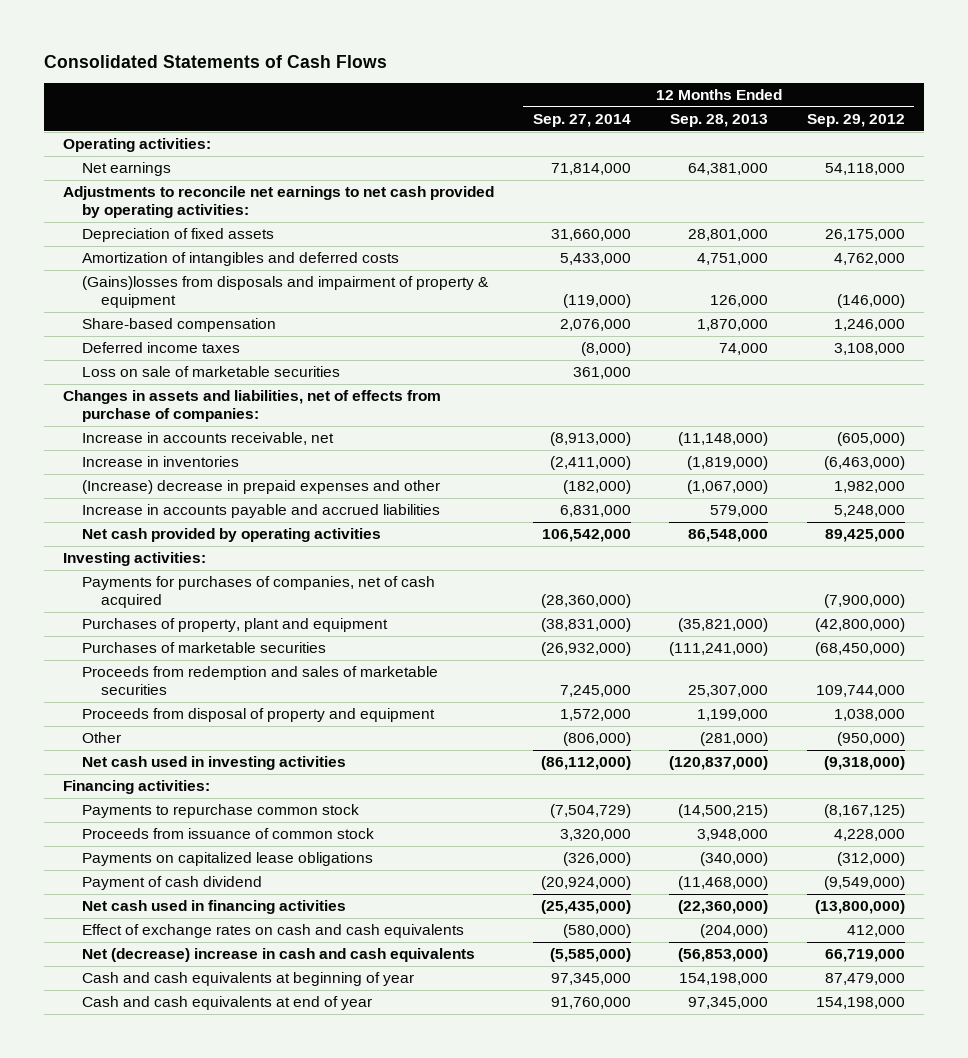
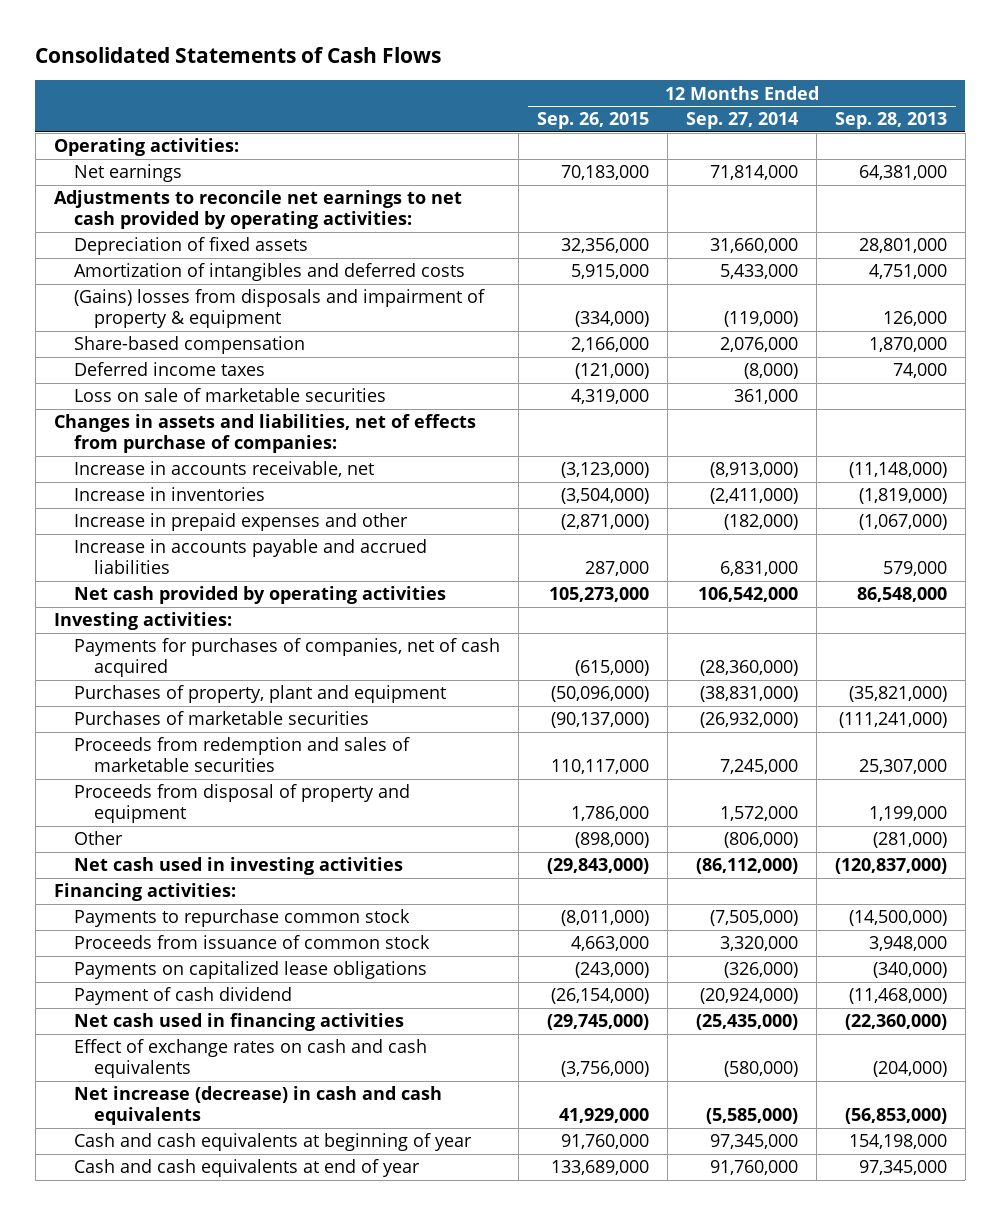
[806,114,905,128] Sep. 29, 2012 -> none
none -> [536,112,649,130] Sep. 26, 2015
[82,276,490,309] (Gains)losses from disposals and impairment of property & equipment -> [74,289,486,329] (Gains) losses from disposals and impairment of property & equipment
[82,480,441,495] (Increase) decrease in prepaid expenses and other -> [74,513,409,532] Increase in prepaid expenses and other
[549,804,631,819] (7,504,729) -> [709,910,798,927] (7,505,000)
[678,804,769,819] (14,500,215) -> [848,910,947,927] (14,500,000)
[82,948,476,963] Net (decrease) increase in cash and cash equivalents -> [74,1086,443,1126] Net increase (decrease) in cash and cash equivalents

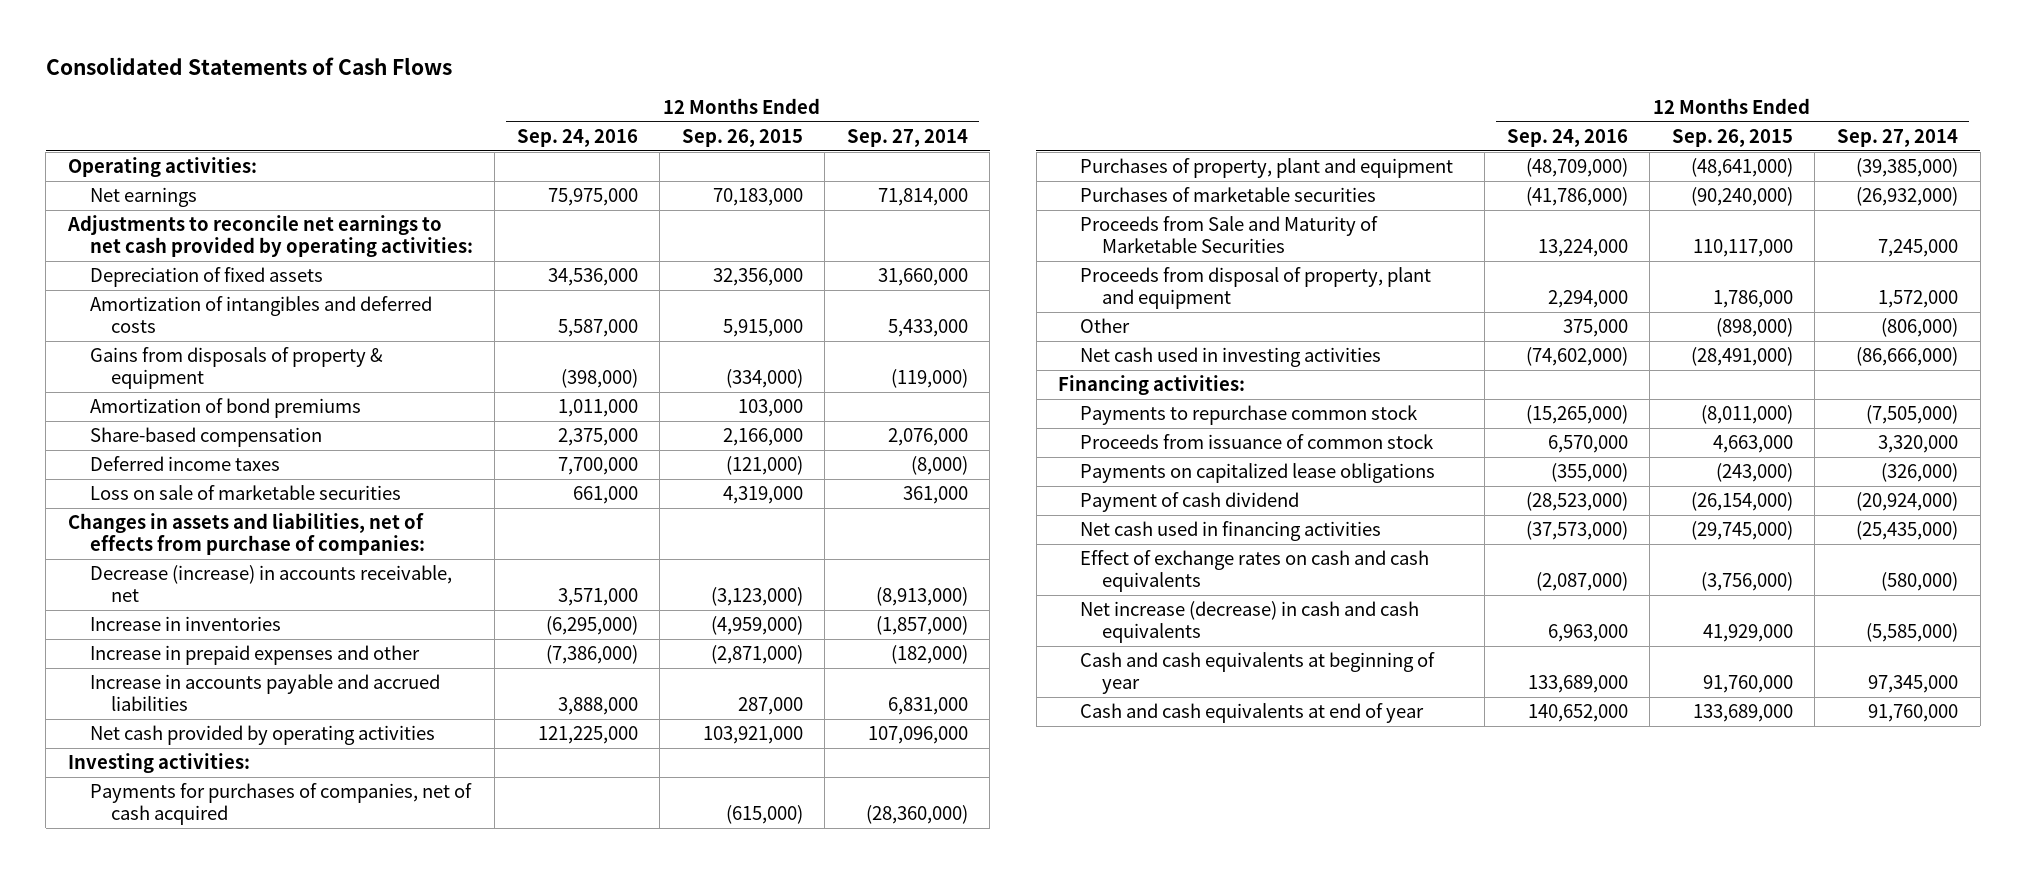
[834,112,947,130] Sep. 28, 2013 -> none
none -> [516,129,638,148] Sep. 24, 2016
[74,289,486,329] (Gains) losses from disposals and impairment of property & equipment -> [89,347,383,390] Gains from disposals of property & equipment
none -> [89,398,361,419] Amortization of bond premiums
[74,461,375,478] Increase in accounts receivable, net -> [89,565,452,603] Decrease (increase) in accounts receivable, net
[560,488,649,505] (3,504,000) -> [710,616,803,636] (4,959,000)
[709,488,798,505] (2,411,000) -> [875,616,968,636] (1,857,000)
[548,587,649,603] 105,273,000 -> [702,726,803,745] 103,921,000
[697,587,798,603] 106,542,000 -> [867,726,968,745] 107,096,000
[550,686,649,703] (50,096,000) -> [1690,158,1793,178] (48,641,000)
[699,686,798,703] (38,831,000) -> [1856,158,1959,178] (39,385,000)
[550,712,649,729] (90,137,000) -> [1690,187,1793,207] (90,240,000)
[74,737,411,773] Proceeds from redemption and sales of marketable securities -> [1079,216,1378,254] Proceeds from Sale and Maturity of Marketable Securities
[74,784,411,824] Proceeds from disposal of property and equipment -> [1079,267,1431,310] Proceeds from disposal of property, plant and equipment
[546,858,649,875] (29,843,000) -> [1690,347,1793,367] (28,491,000)
[695,858,798,875] (86,112,000) -> [1856,347,1959,367] (86,666,000)

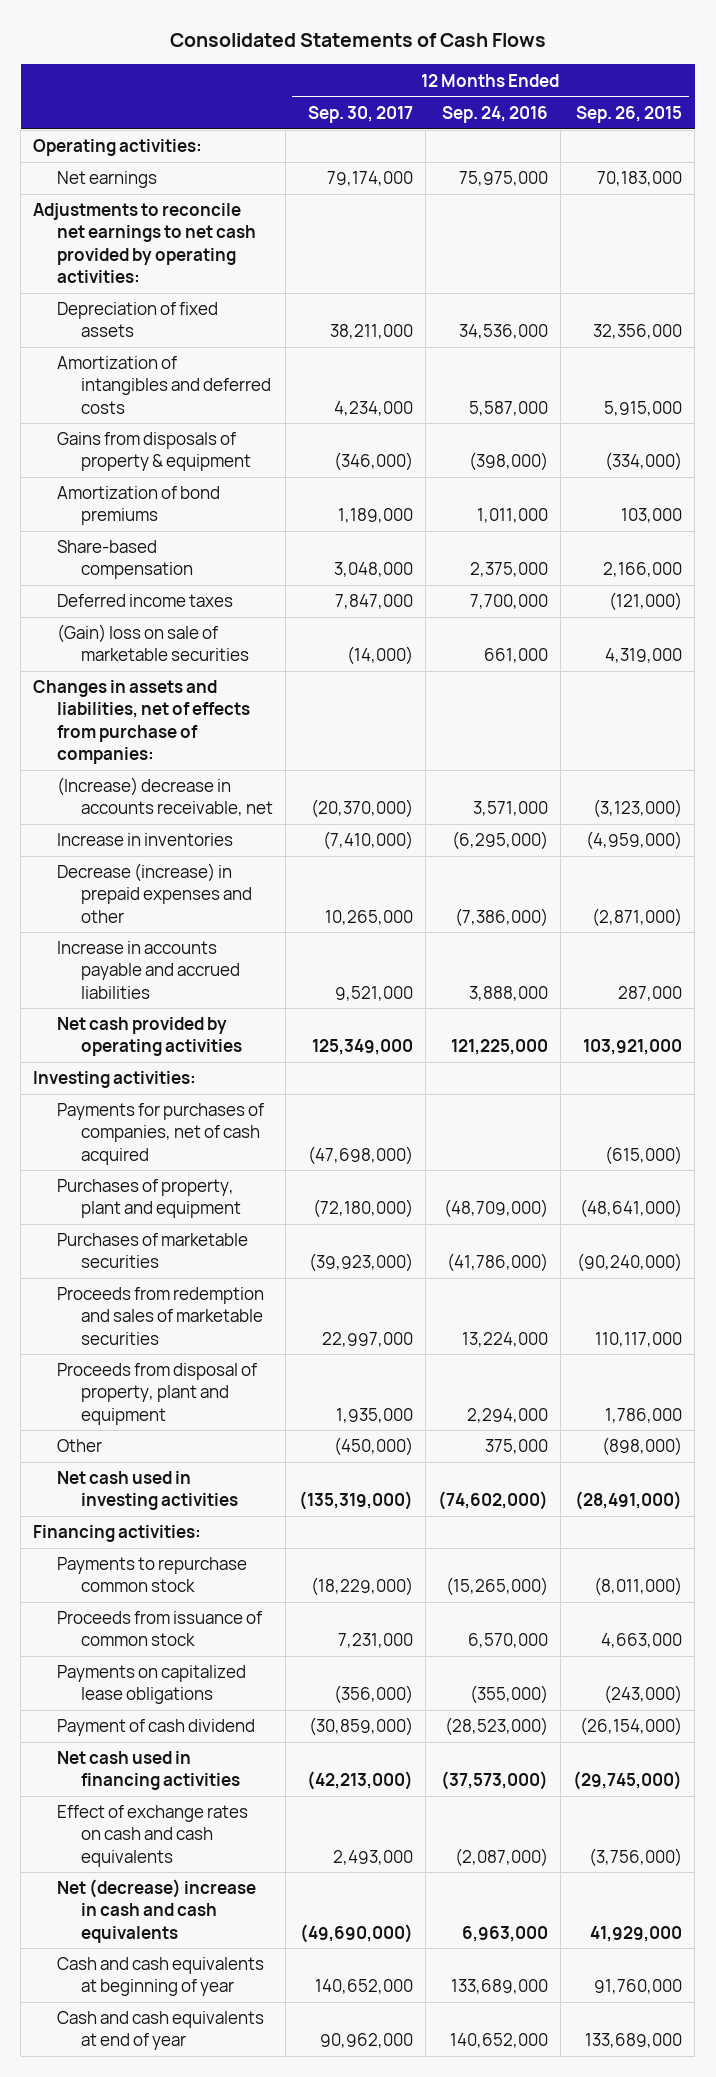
[846,129,968,148] Sep. 27, 2014 -> none
none -> [307,105,413,123] Sep. 30, 2017
[89,485,401,501] Loss on sale of marketable securities -> [57,624,250,662] (Gain) loss on sale of marketable securities
[89,565,452,603] Decrease (increase) in accounts receivable, net -> [57,777,274,817] (Increase) decrease in accounts receivable, net
[89,645,420,666] Increase in prepaid expenses and other -> [57,863,253,923] Decrease (increase) in prepaid expenses and other
[1079,216,1378,254] Proceeds from Sale and Maturity of Marketable Securities -> [57,1287,265,1345] Proceeds from redemption and sales of marketable securities
[1079,601,1419,644] Net increase (decrease) in cash and cash equivalents -> [57,1879,257,1943] Net (decrease) increase in cash and cash equivalents

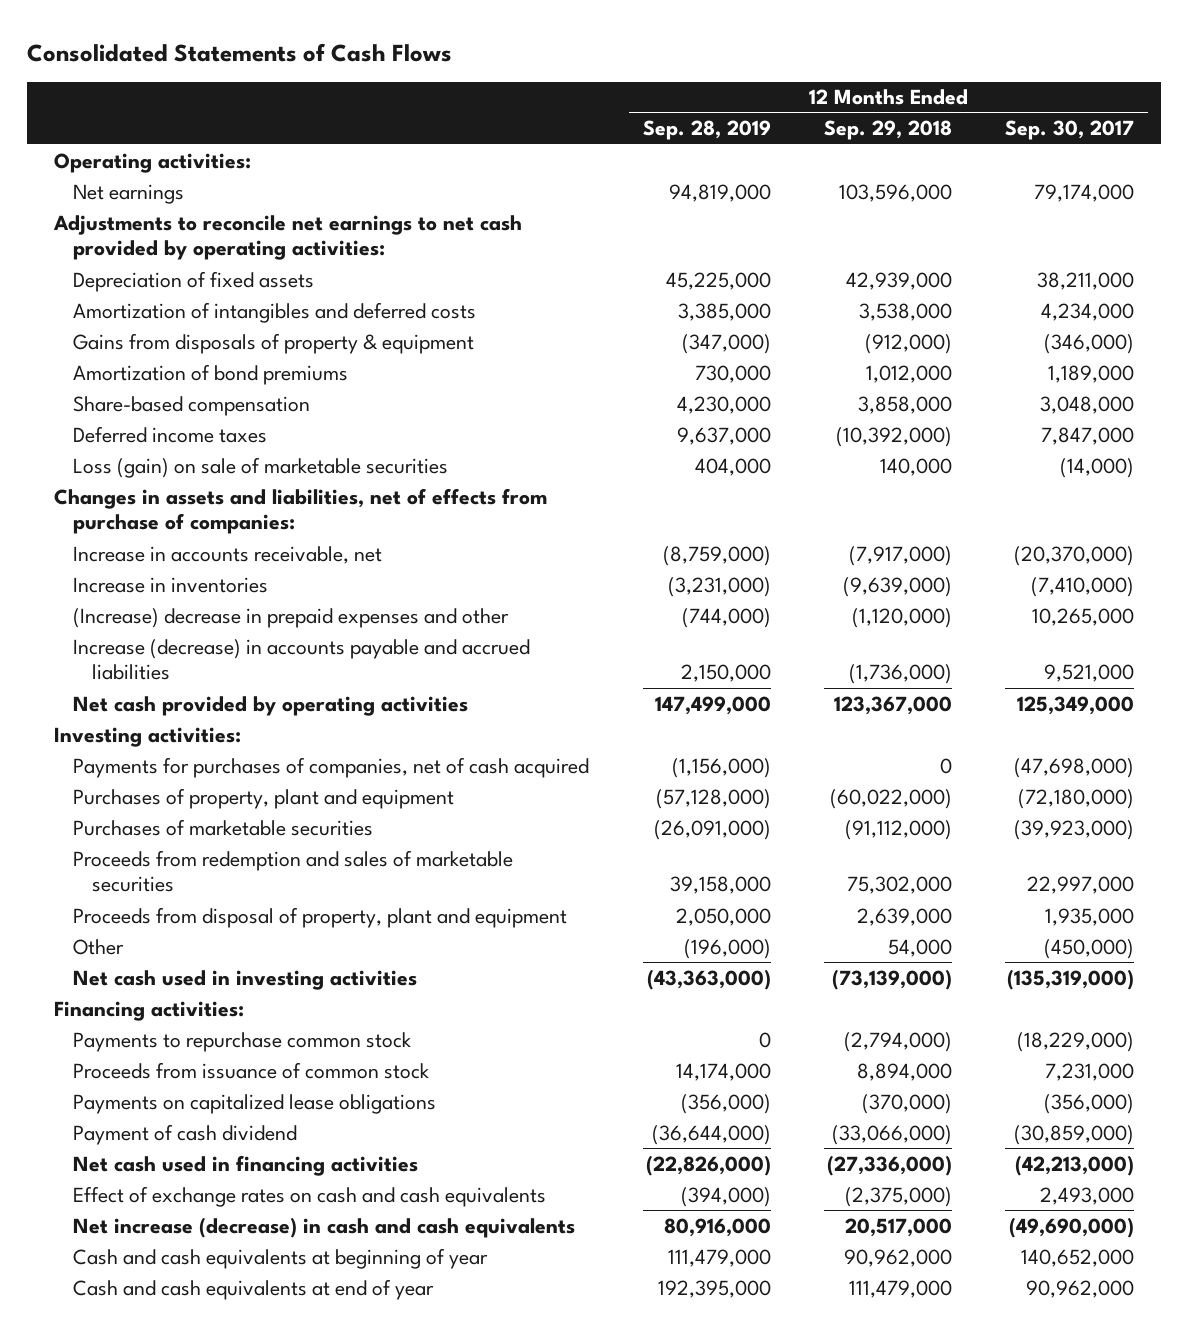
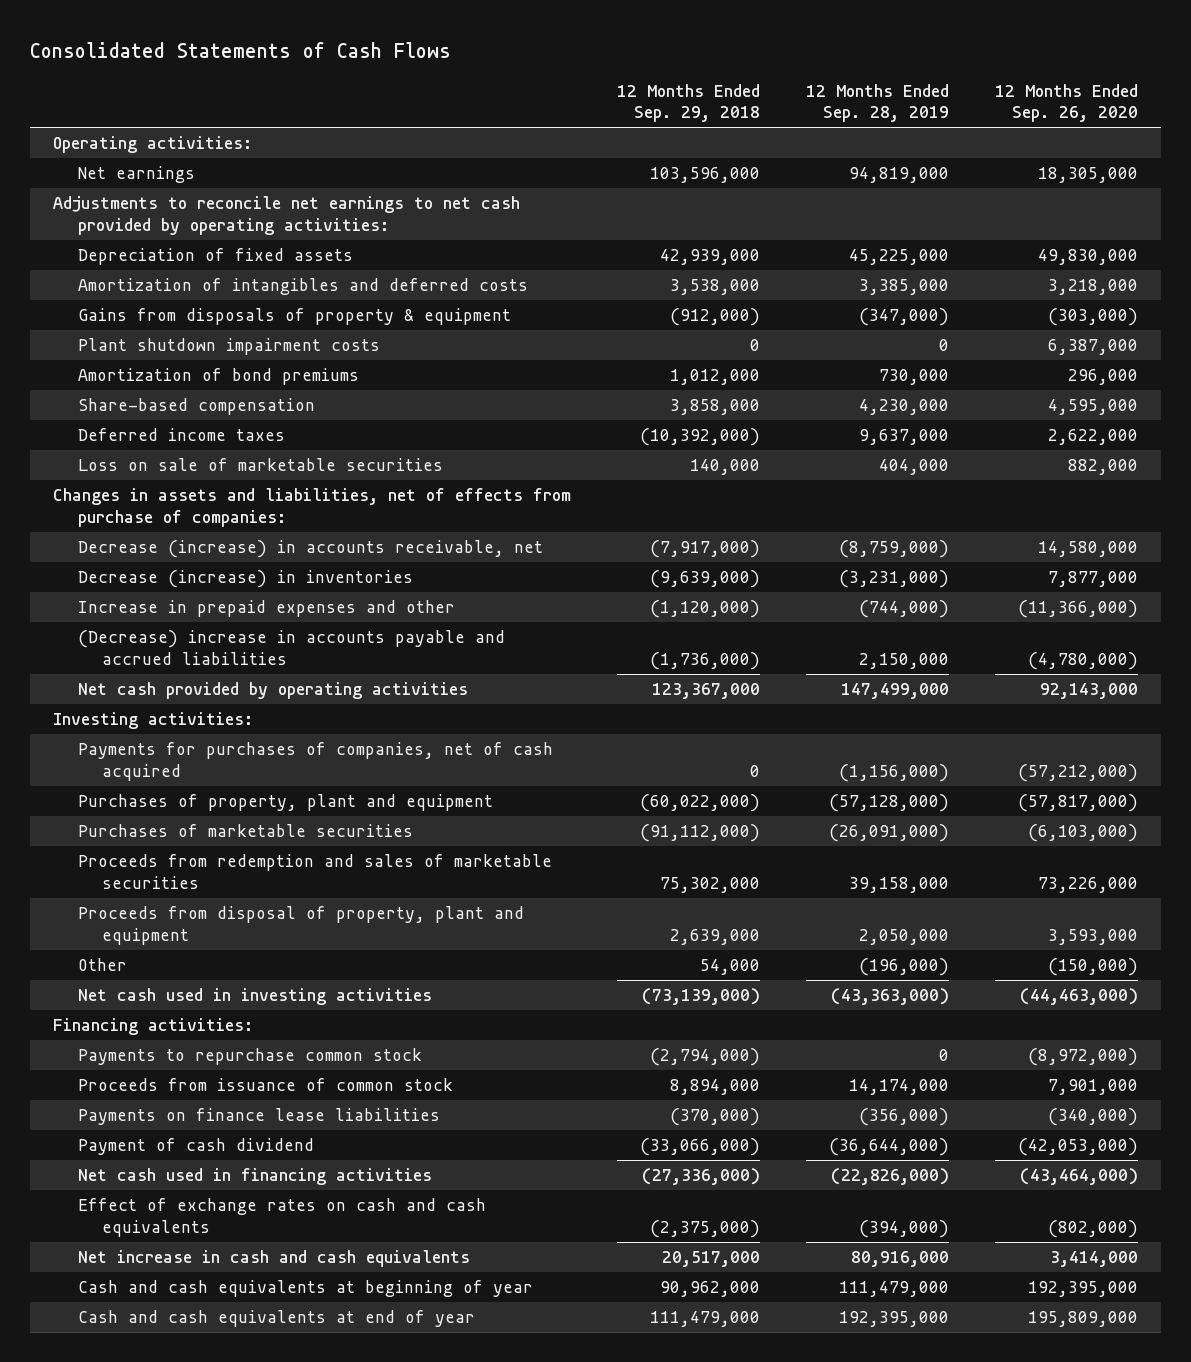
[1005,120,1135,141] Sep. 30, 2017 -> none
none -> [995,83,1139,123] 12 Months Ended Sep. 26, 2020
none -> [77,338,380,356] Plant shutdown impairment costs
[73,456,449,478] Loss (gain) on sale of marketable securities -> [77,458,443,472] Loss on sale of marketable securities
[73,545,383,564] Increase in accounts receivable, net -> [77,540,543,559] Decrease (increase) in accounts receivable, net
[73,576,269,593] Increase in inventories -> [77,570,413,589] Decrease (increase) in inventories
[73,607,510,628] (Increase) decrease in prepaid expenses and other -> [77,600,455,618] Increase in prepaid expenses and other
[73,638,531,681] Increase (decrease) in accounts payable and accrued liabilities -> [77,630,505,665] (Decrease) increase in accounts payable and accrued liabilities
[73,1093,437,1114] Payments on capitalized lease obligations -> [77,1108,440,1126] Payments on finance lease liabilities
[73,1216,576,1238] Net increase (decrease) in cash and cash equivalents -> [77,1250,470,1268] Net increase in cash and cash equivalents

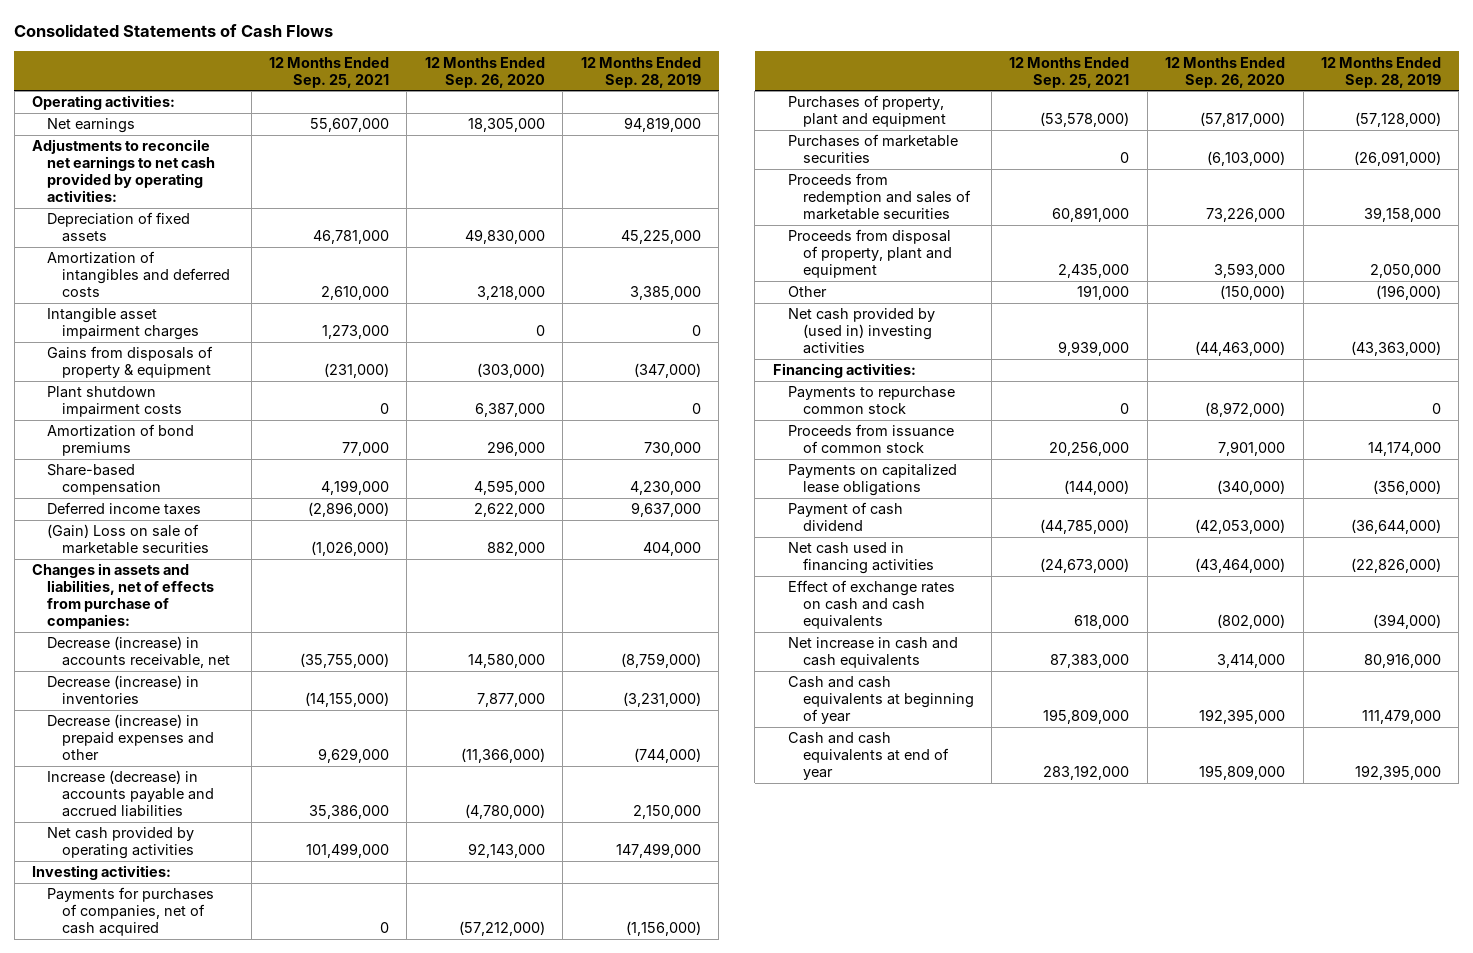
[617,83,761,123] 12 Months Ended Sep. 29, 2018 -> none
none -> [268,56,389,88] 12 Months Ended Sep. 25, 2021
none -> [47,308,200,341] Intangible asset impairment charges
[77,458,443,472] Loss on sale of marketable securities -> [47,524,210,555] (Gain) Loss on sale of marketable securities
[77,600,455,618] Increase in prepaid expenses and other -> [47,714,215,761] Decrease (increase) in prepaid expenses and other
[77,630,505,665] (Decrease) increase in accounts payable and accrued liabilities -> [47,770,215,818] Increase (decrease) in accounts payable and accrued liabilities
[77,988,432,1006] Net cash used in investing activities -> [787,308,935,355] Net cash provided by (used in) investing activities
[77,1108,440,1126] Payments on finance lease liabilities -> [787,464,957,497] Payments on capitalized lease obligations

